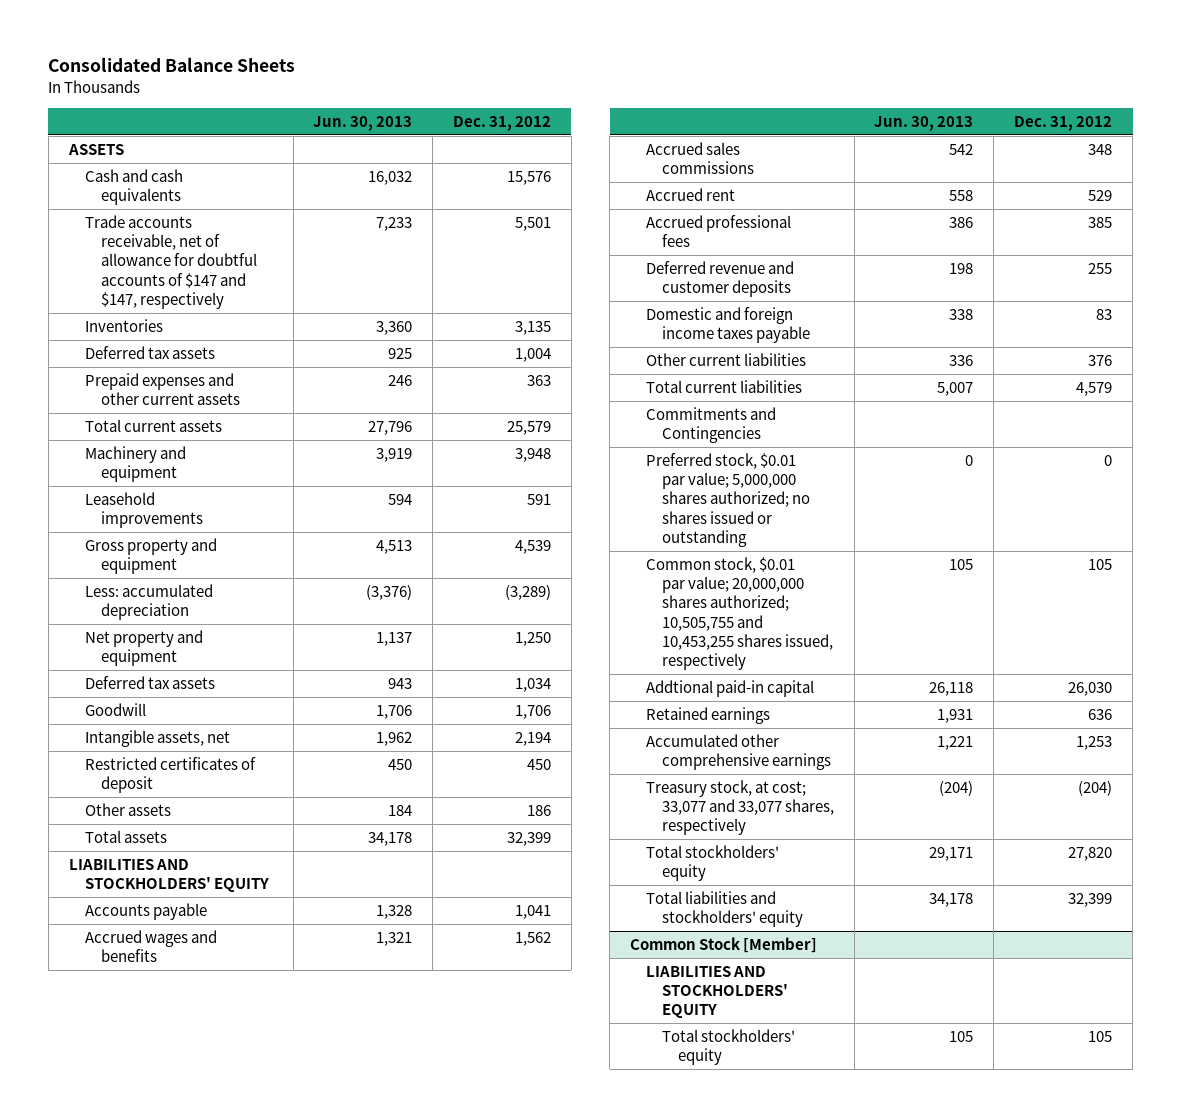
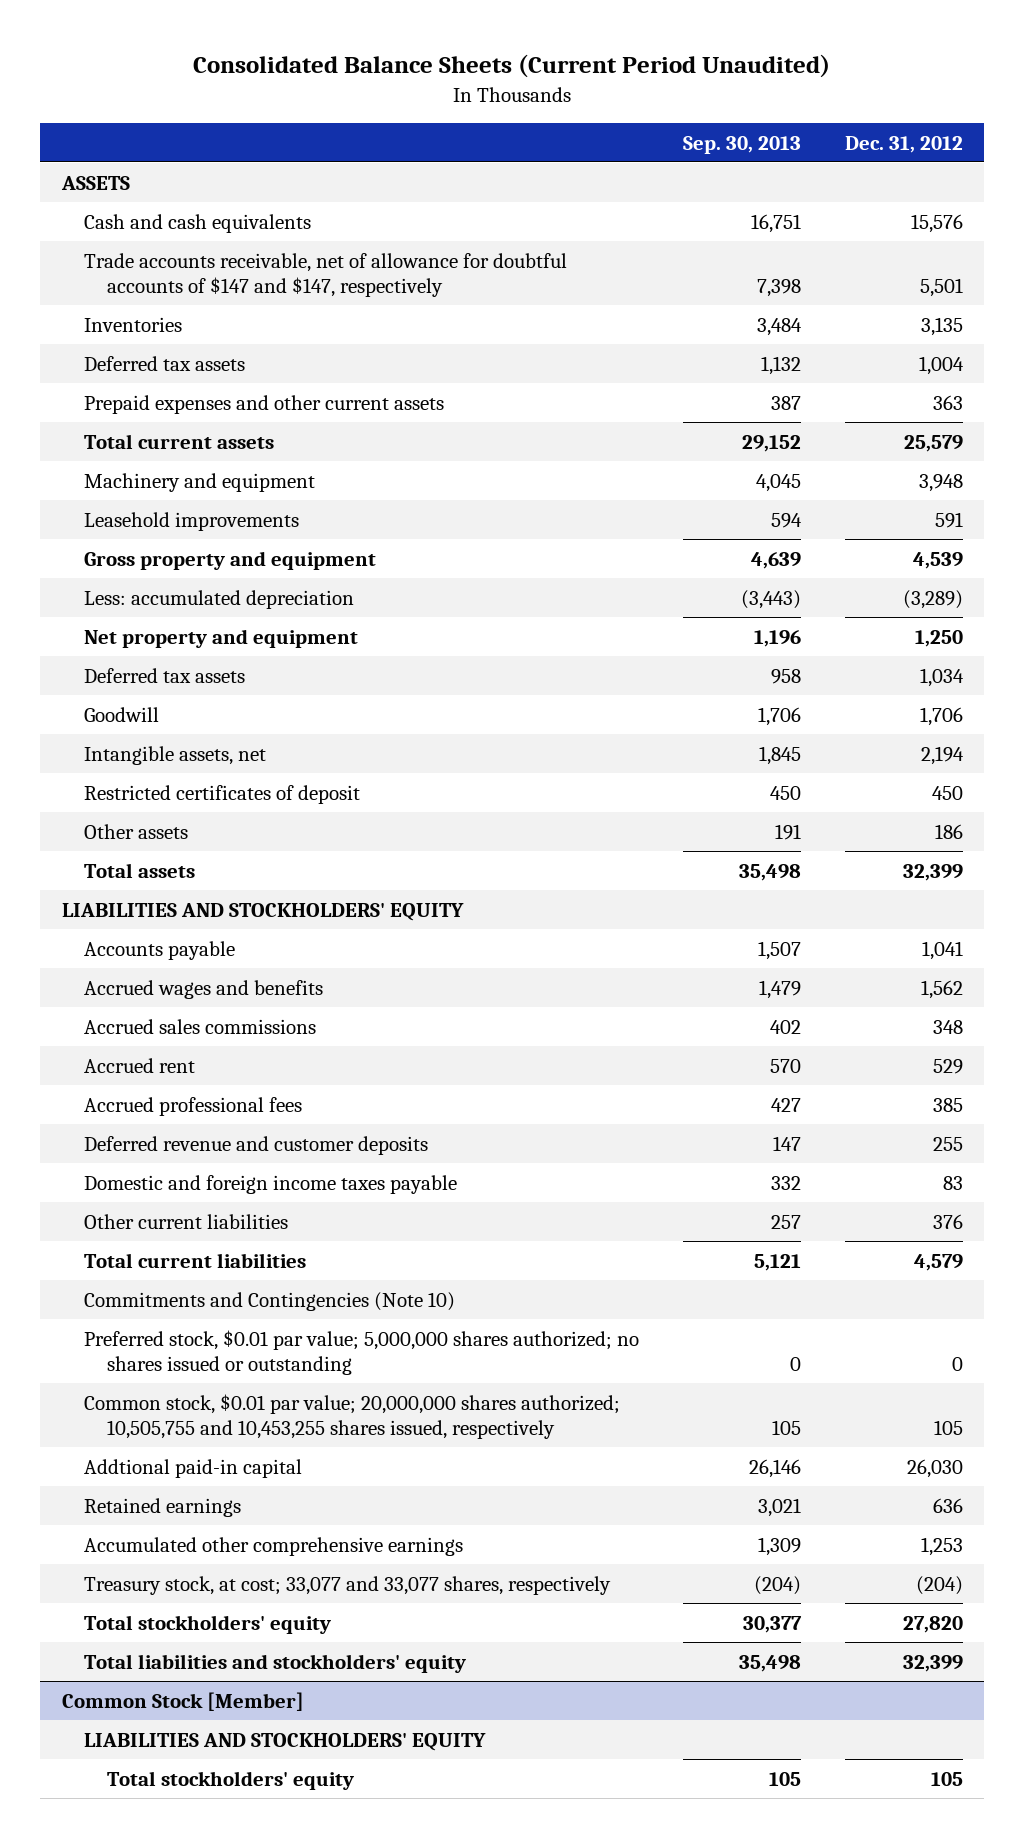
[48,57,296,73] Consolidated Balance Sheets -> [193,54,831,79] Consolidated Balance Sheets (Current Period Unaudited)
[313,115,413,131] Jun. 30, 2013 -> none
none -> [683,135,802,154] Sep. 30, 2013
[645,406,776,444] Commitments and Contingencies -> [84,1291,456,1311] Commitments and Contingencies (Note 10)

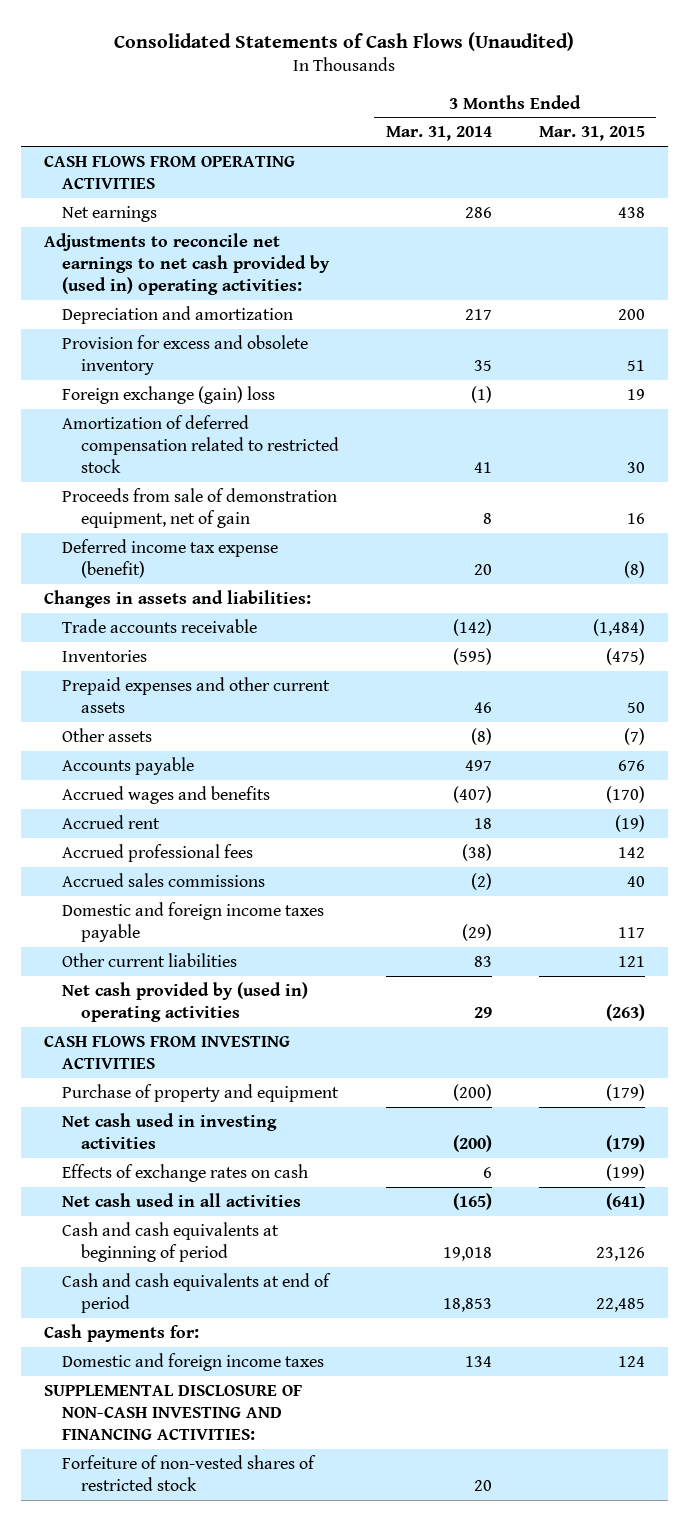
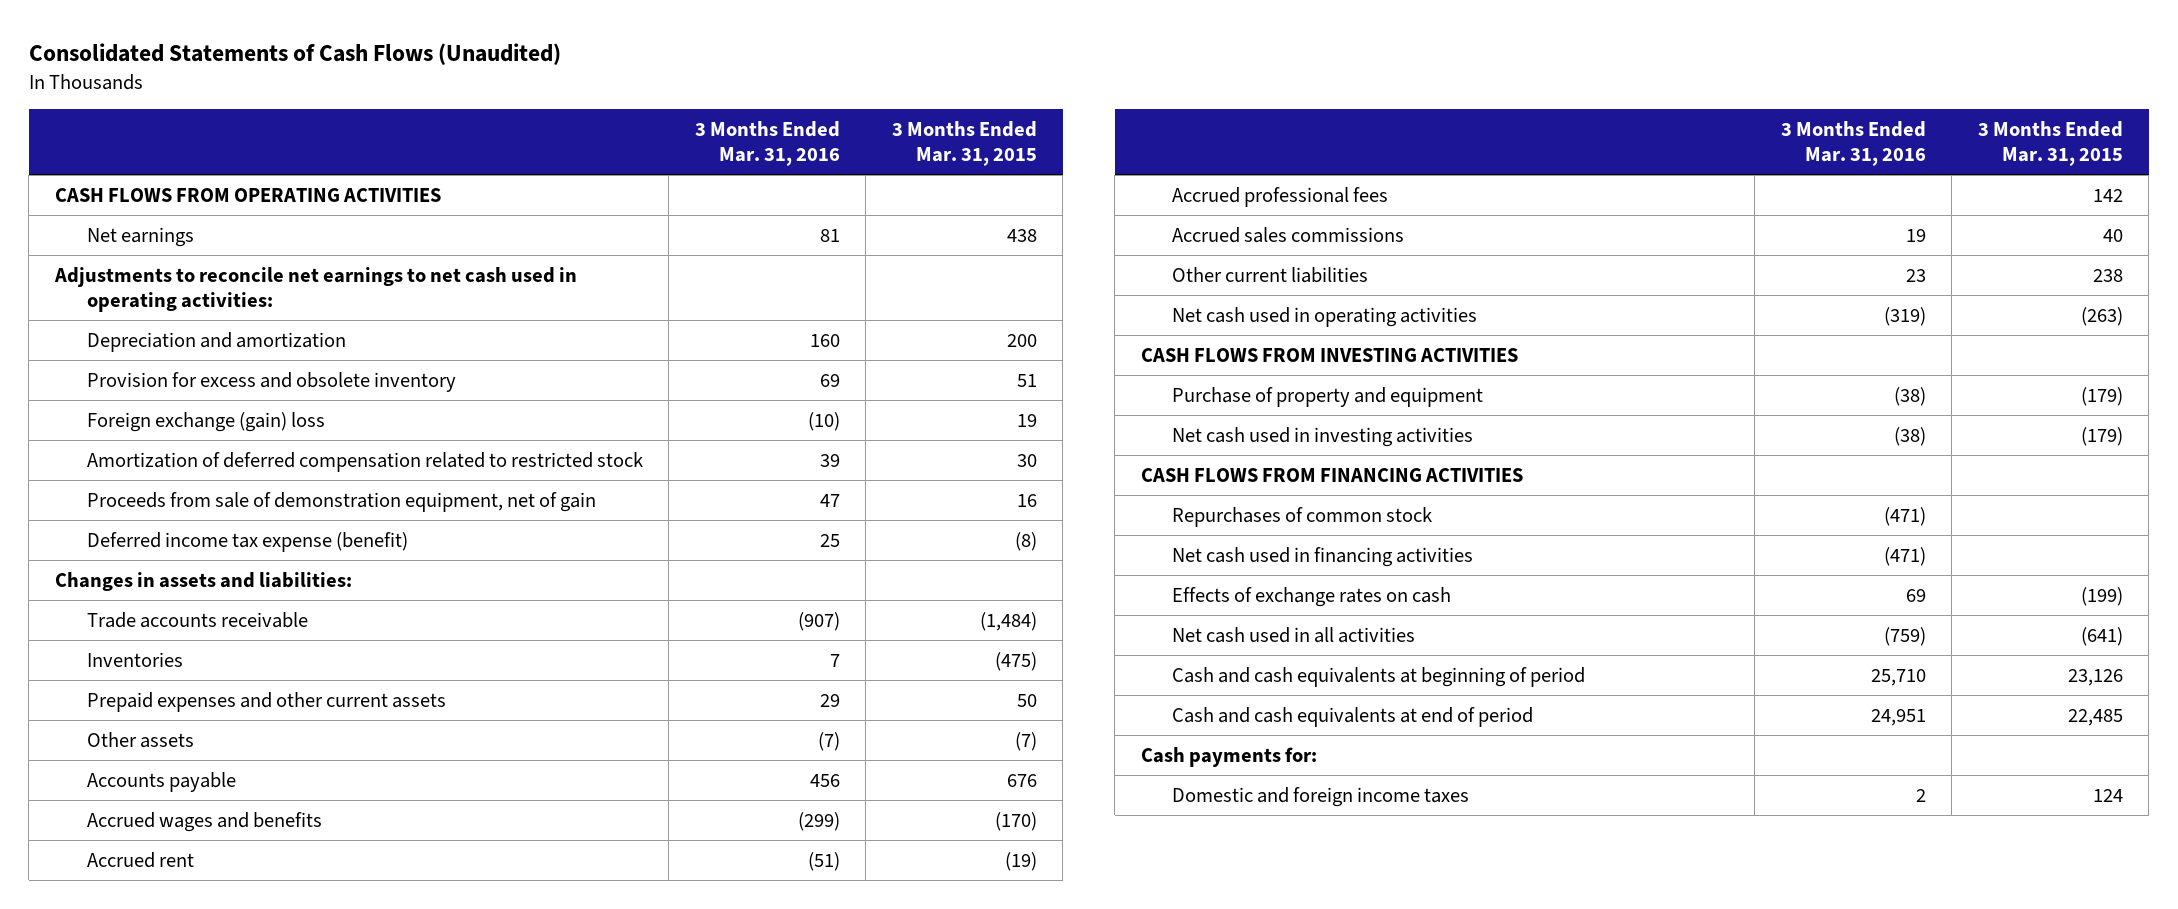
[385,126,492,142] Mar. 31, 2014 -> none
none -> [694,121,840,166] 3 Months Ended Mar. 31, 2016
[44,232,331,295] Adjustments to reconcile net earnings to net cash provided by (used in) operating activities: -> [53,266,577,312] Adjustments to reconcile net earnings to net cash used in operating activities:
[62,901,325,942] Domestic and foreign income taxes payable -> none
[617,955,645,967] 121 -> [2092,268,2123,282] 238
[62,981,309,1022] Net cash provided by (used in) operating activities -> [1172,306,1478,327] Net cash used in operating activities
none -> [1140,467,1523,482] CASH FLOWS FROM FINANCING ACTIVITIES
none -> [1172,506,1433,527] Repurchases of common stock
none -> [1172,546,1474,567] Net cash used in financing activities
[44,1384,303,1440] SUPPLEMENTAL DISCLOSURE OF NON-CASH INVESTING AND FINANCING ACTIVITIES: -> none
[62,1454,317,1491] Forfeiture of non-vested shares of restricted stock -> none

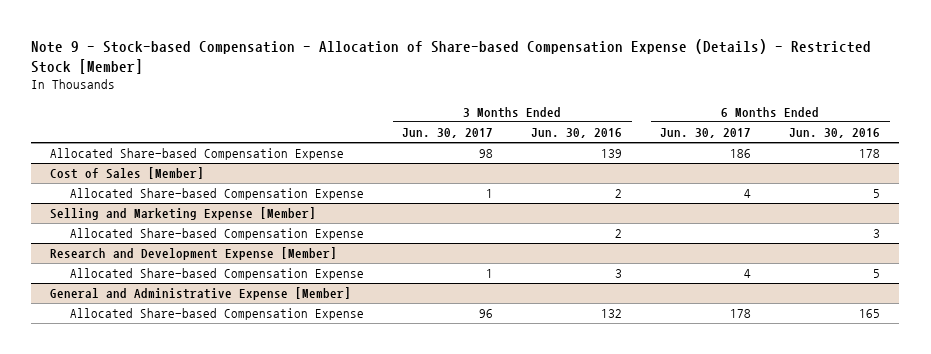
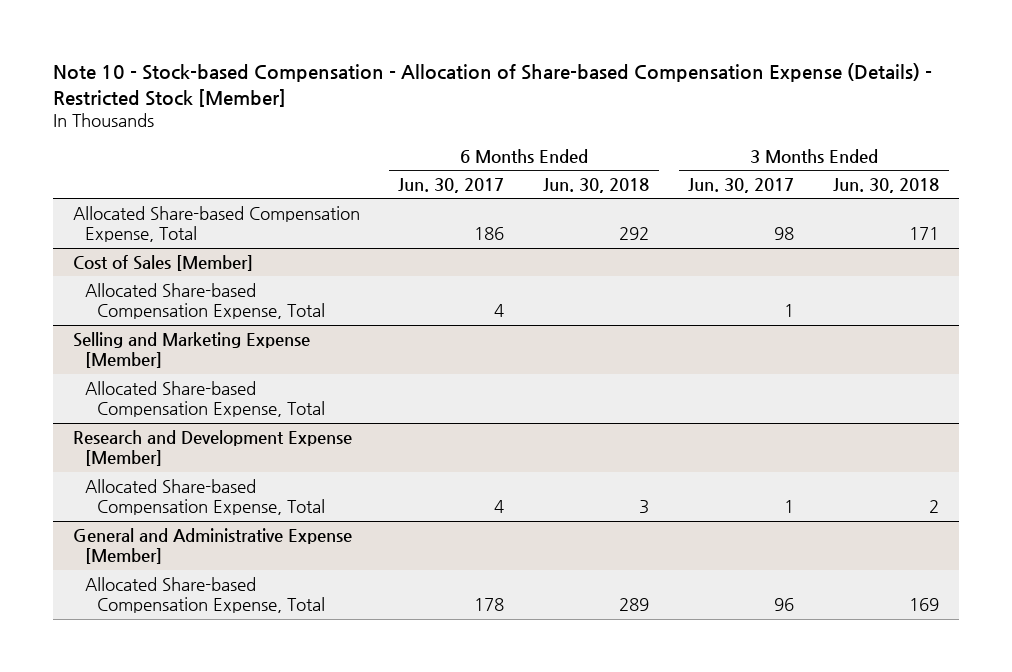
[31,39,872,75] Note 9 - Stock-based Compensation - Allocation of Share-based Compensation Expense (Details) - Restricted Stock [Member] -> [53,63,933,107] Note 10 - Stock-based Compensation - Allocation of Share-based Compensation Expense (Details) - Restricted Stock [Member]
[531,127,623,138] Jun. 30, 2016 -> none
[789,127,881,138] Jun. 30, 2016 -> none
none -> [543,178,650,194] Jun. 30, 2018
none -> [833,178,940,194] Jun. 30, 2018
[50,148,345,161] Allocated Share-based Compensation Expense -> [72,205,360,243] Allocated Share-based Compensation Expense, Total
[70,188,365,201] Allocated Share-based Compensation Expense -> [84,282,325,320] Allocated Share-based Compensation Expense, Total
[70,228,365,241] Allocated Share-based Compensation Expense -> [84,380,325,418] Allocated Share-based Compensation Expense, Total
[70,268,365,281] Allocated Share-based Compensation Expense -> [84,478,325,516] Allocated Share-based Compensation Expense, Total
[70,308,365,321] Allocated Share-based Compensation Expense -> [84,576,325,614] Allocated Share-based Compensation Expense, Total

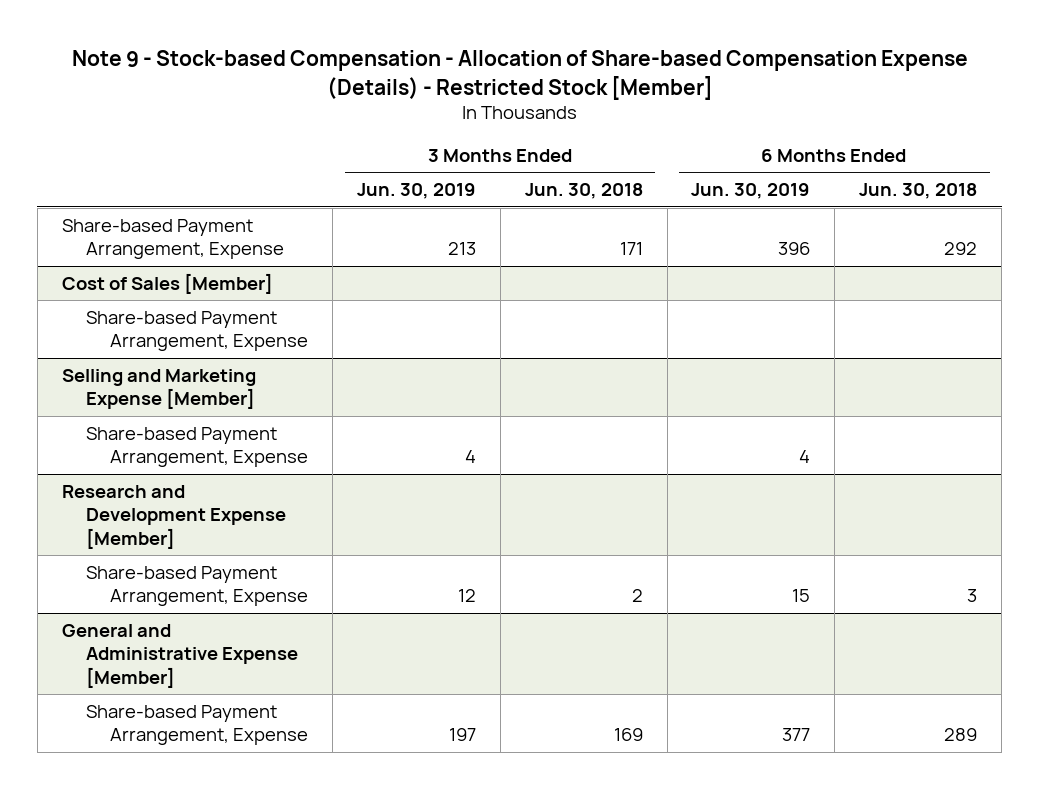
[53,63,933,107] Note 10 - Stock-based Compensation - Allocation of Share-based Compensation Expense (Details) - Restricted Stock [Member] -> [71,49,968,100] Note 9 - Stock-based Compensation - Allocation of Share-based Compensation Expense (Details) - Restricted Stock [Member]
[398,178,505,194] Jun. 30, 2017 -> none
[688,178,795,194] Jun. 30, 2017 -> none
none -> [356,183,476,200] Jun. 30, 2019
none -> [691,183,811,200] Jun. 30, 2019
[72,205,360,243] Allocated Share-based Compensation Expense, Total -> [61,218,284,260] Share-based Payment Arrangement, Expense
[84,282,325,320] Allocated Share-based Compensation Expense, Total -> [85,310,308,352] Share-based Payment Arrangement, Expense
[84,380,325,418] Allocated Share-based Compensation Expense, Total -> [85,426,308,468] Share-based Payment Arrangement, Expense
[84,478,325,516] Allocated Share-based Compensation Expense, Total -> [85,565,308,607] Share-based Payment Arrangement, Expense
[84,576,325,614] Allocated Share-based Compensation Expense, Total -> [85,704,308,746] Share-based Payment Arrangement, Expense

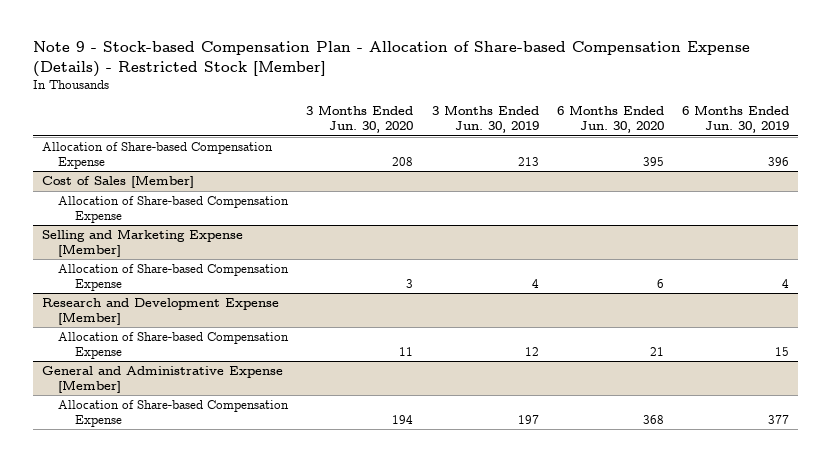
[71,49,968,100] Note 9 - Stock-based Compensation - Allocation of Share-based Compensation Expense (Details) - Restricted Stock [Member] -> [32,41,750,77] Note 9 - Stock-based Compensation Plan - Allocation of Share-based Compensation Expense (Details) - Restricted Stock [Member]
[524,183,643,200] Jun. 30, 2018 -> none
[859,183,978,200] Jun. 30, 2018 -> none
none -> [306,105,414,134] 3 Months Ended Jun. 30, 2020
none -> [556,105,664,134] 6 Months Ended Jun. 30, 2020
[61,218,284,260] Share-based Payment Arrangement, Expense -> [42,142,274,169] Allocation of Share-based Compensation Expense
[85,310,308,352] Share-based Payment Arrangement, Expense -> [58,196,290,223] Allocation of Share-based Compensation Expense
[85,426,308,468] Share-based Payment Arrangement, Expense -> [58,264,290,291] Allocation of Share-based Compensation Expense
[85,565,308,607] Share-based Payment Arrangement, Expense -> [58,332,290,359] Allocation of Share-based Compensation Expense
[85,704,308,746] Share-based Payment Arrangement, Expense -> [58,400,290,427] Allocation of Share-based Compensation Expense

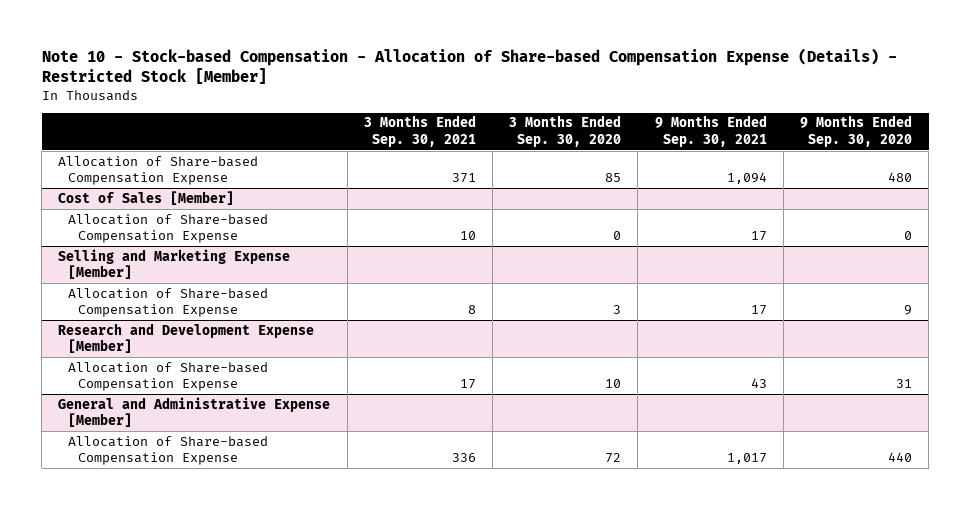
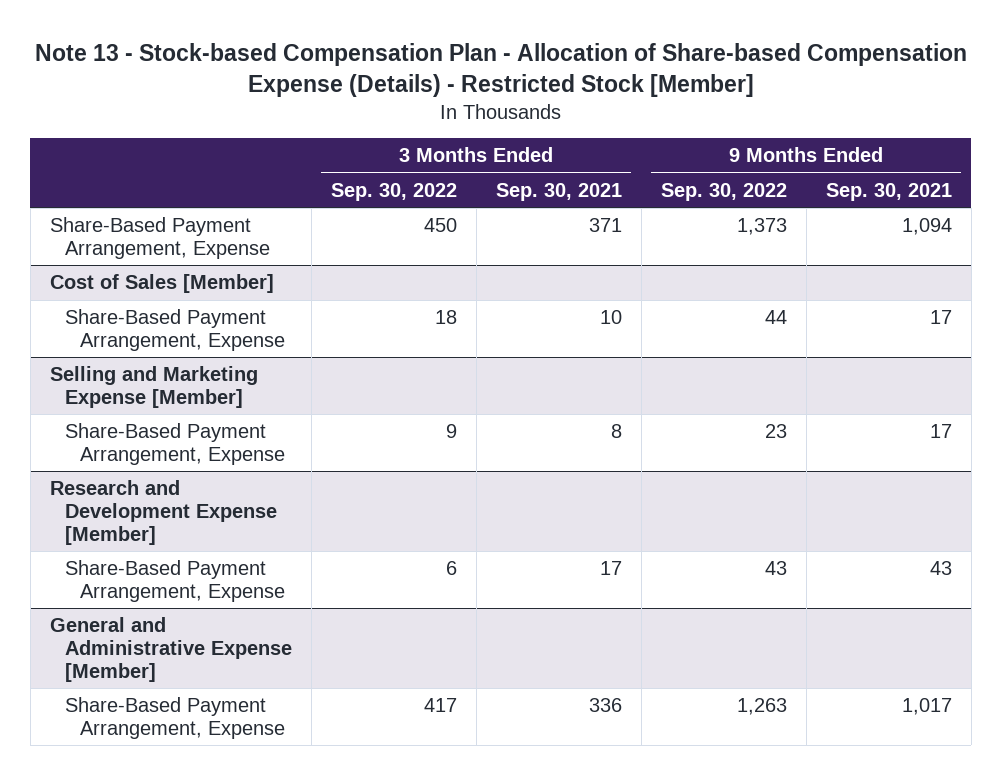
[41,47,897,85] Note 10 - Stock-based Compensation - Allocation of Share-based Compensation Expense (Details) - Restricted Stock [Member] -> [34,43,967,97] Note 13 - Stock-based Compensation Plan - Allocation of Share-based Compensation Expense (Details) - Restricted Stock [Member]
[509,115,622,147] 3 Months Ended Sep. 30, 2020 -> none
[800,115,913,147] 9 Months Ended Sep. 30, 2020 -> none
none -> [330,182,457,201] Sep. 30, 2022
none -> [660,182,787,201] Sep. 30, 2022
[58,155,259,186] Allocation of Share-based Compensation Expense -> [49,217,270,259] Share-Based Payment Arrangement, Expense
[67,213,268,244] Allocation of Share-based Compensation Expense -> [64,309,285,351] Share-Based Payment Arrangement, Expense
[67,287,268,318] Allocation of Share-based Compensation Expense -> [64,423,285,465] Share-Based Payment Arrangement, Expense
[67,361,268,392] Allocation of Share-based Compensation Expense -> [64,560,285,602] Share-Based Payment Arrangement, Expense
[67,435,268,466] Allocation of Share-based Compensation Expense -> [64,697,285,739] Share-Based Payment Arrangement, Expense

